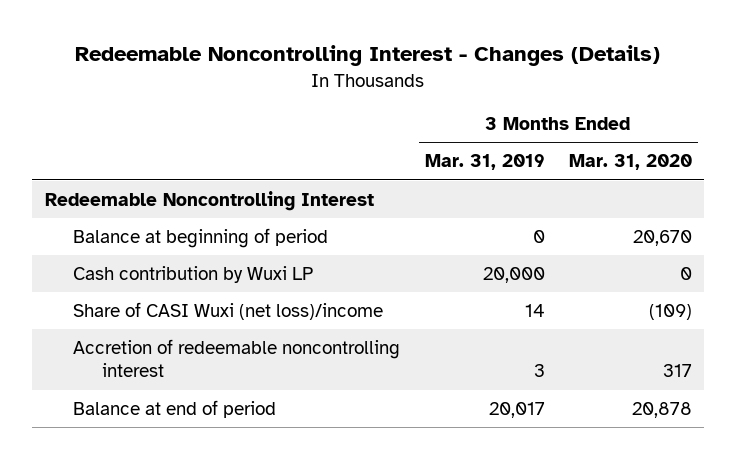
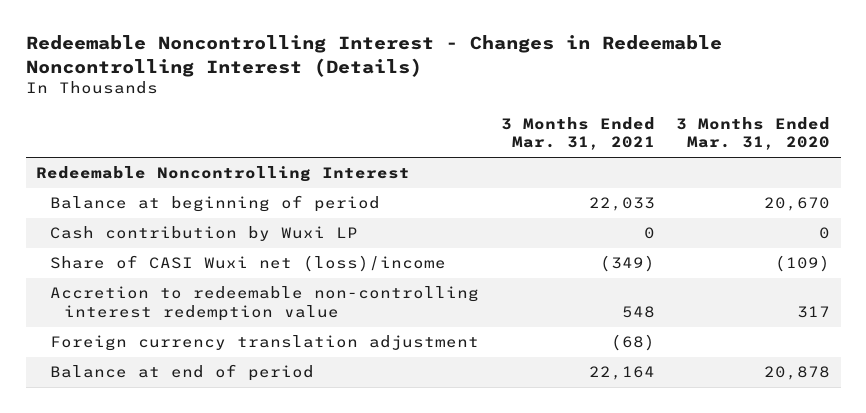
[75,45,661,67] Redeemable Noncontrolling Interest - Changes (Details) -> [25,35,722,77] Redeemable Noncontrolling Interest - Changes in Redeemable Noncontrolling Interest (Details)
[424,154,545,171] Mar. 31, 2019 -> none
none -> [500,116,655,151] 3 Months Ended Mar. 31, 2021
[73,301,384,320] Share of CASI Wuxi (net loss)/income -> [50,255,447,273] Share of CASI Wuxi net (loss)/income
[73,338,401,378] Accretion of redeemable noncontrolling interest -> [50,286,480,322] Accretion to redeemable non-controlling interest redemption value
none -> [50,335,480,352] Foreign currency translation adjustment

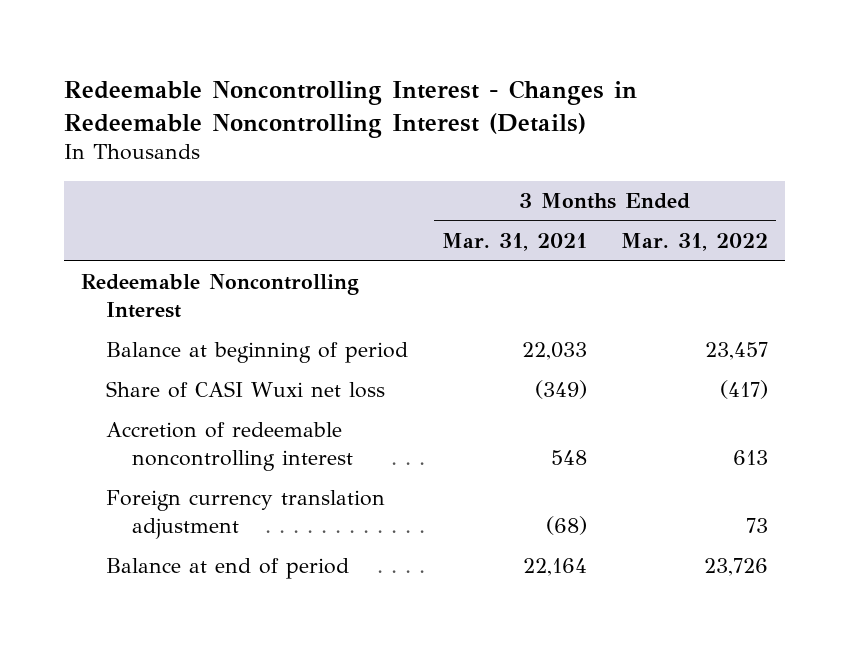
[675,116,830,151] 3 Months Ended Mar. 31, 2020 -> none
none -> [621,232,769,251] Mar. 31, 2022
[50,226,359,242] Cash contribution by Wuxi LP -> none
[50,255,447,273] Share of CASI Wuxi net (loss)/income -> [106,381,386,399] Share of CASI Wuxi net loss
[50,286,480,322] Accretion to redeemable non-controlling interest redemption value -> [106,422,353,472] Accretion of redeemable noncontrolling interest

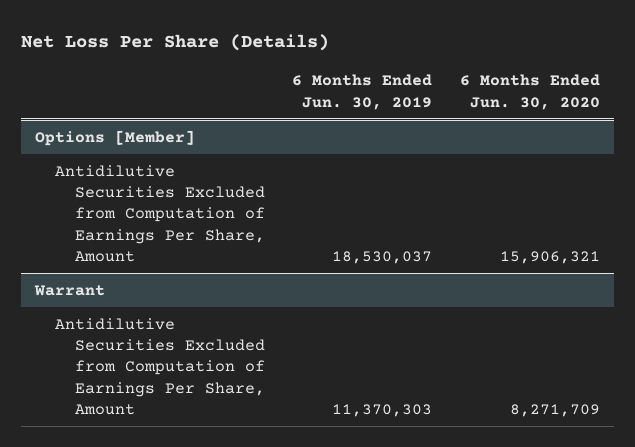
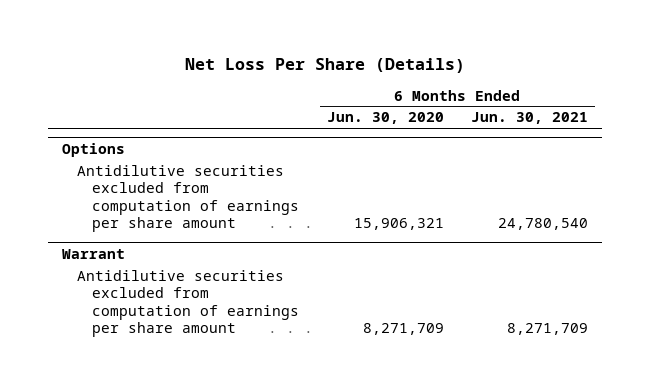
[292,74,433,110] 6 Months Ended Jun. 30, 2019 -> none
none -> [471,112,589,125] Jun. 30, 2021
[35,129,196,146] Options [Member] -> [61,142,125,157] Options
[55,164,265,263] Antidilutive Securities Excluded from Computation of Earnings Per Share, Amount -> [76,165,300,233] Antidilutive securities excluded from computation of earnings per share amount
[55,317,265,416] Antidilutive Securities Excluded from Computation of Earnings Per Share, Amount -> [76,270,300,338] Antidilutive securities excluded from computation of earnings per share amount

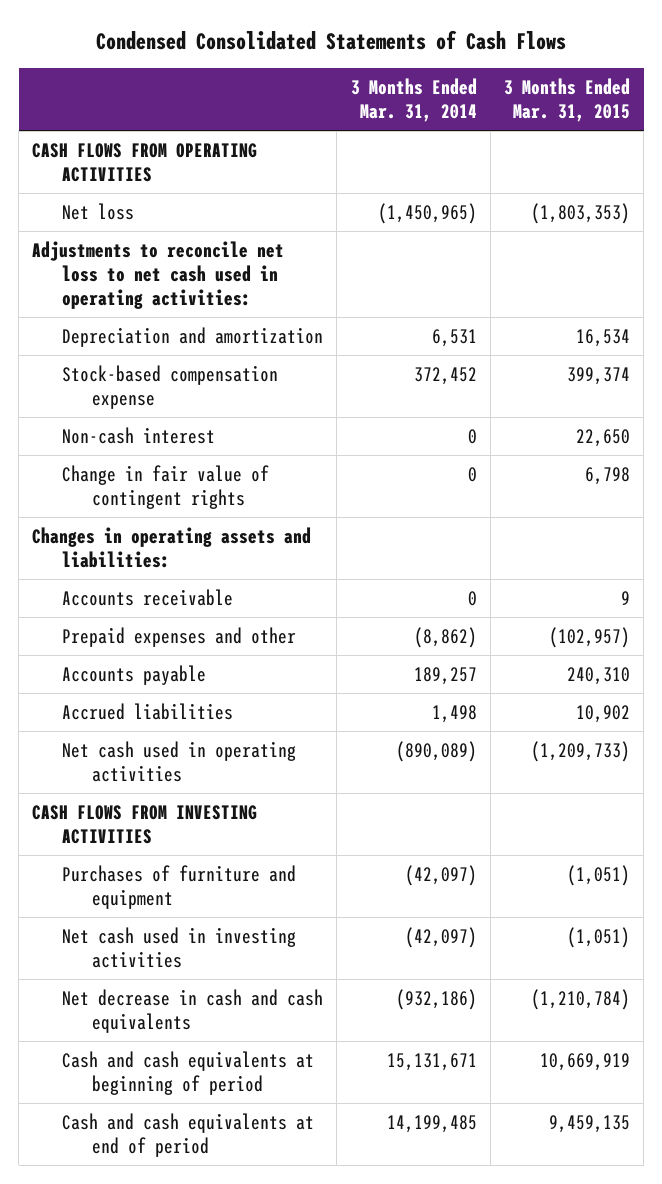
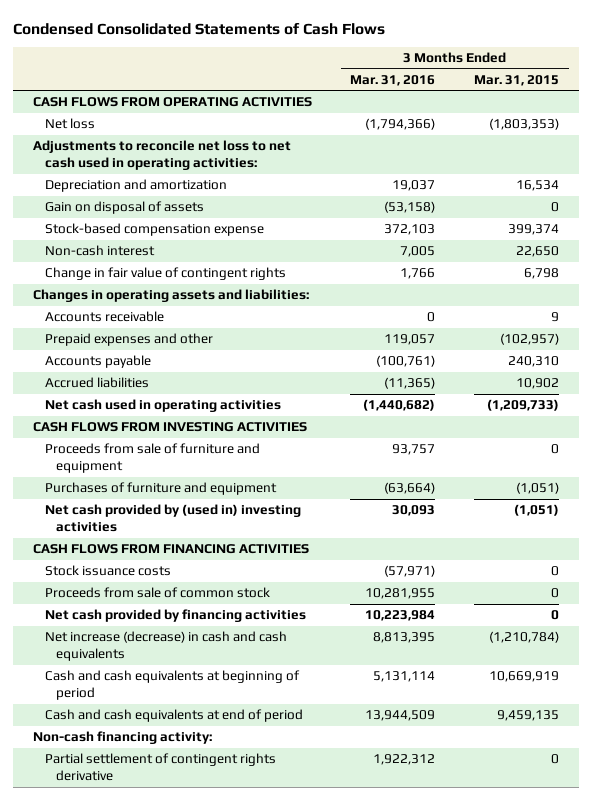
[350,78,477,123] 3 Months Ended Mar. 31, 2014 -> none
none -> [350,74,436,86] Mar. 31, 2016
none -> [44,201,204,215] Gain on disposal of assets
none -> [44,443,260,474] Proceeds from sale of furniture and equipment
[62,926,297,968] Net cash used in investing activities -> [44,504,301,533] Net cash provided by (used in) investing activities
none -> [32,544,309,555] CASH FLOWS FROM FINANCING ACTIVITIES
none -> [44,565,171,577] Stock issuance costs
none -> [44,587,270,599] Proceeds from sale of common stock
none -> [44,609,306,623] Net cash provided by financing activities
[62,988,324,1033] Net decrease in cash and cash equivalents -> [44,631,287,662] Net increase (decrease) in cash and cash equivalents
none -> [32,731,212,745] Non-cash financing activity:
none -> [44,753,276,782] Partial settlement of contingent rights derivative

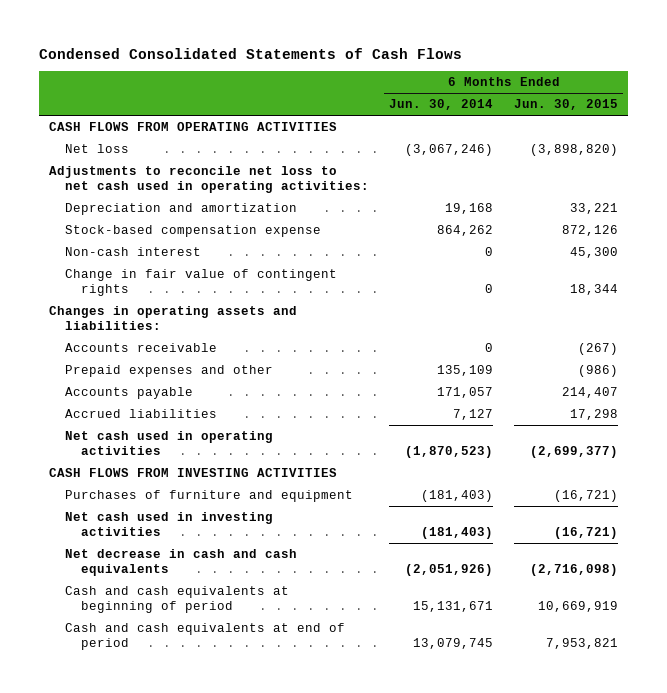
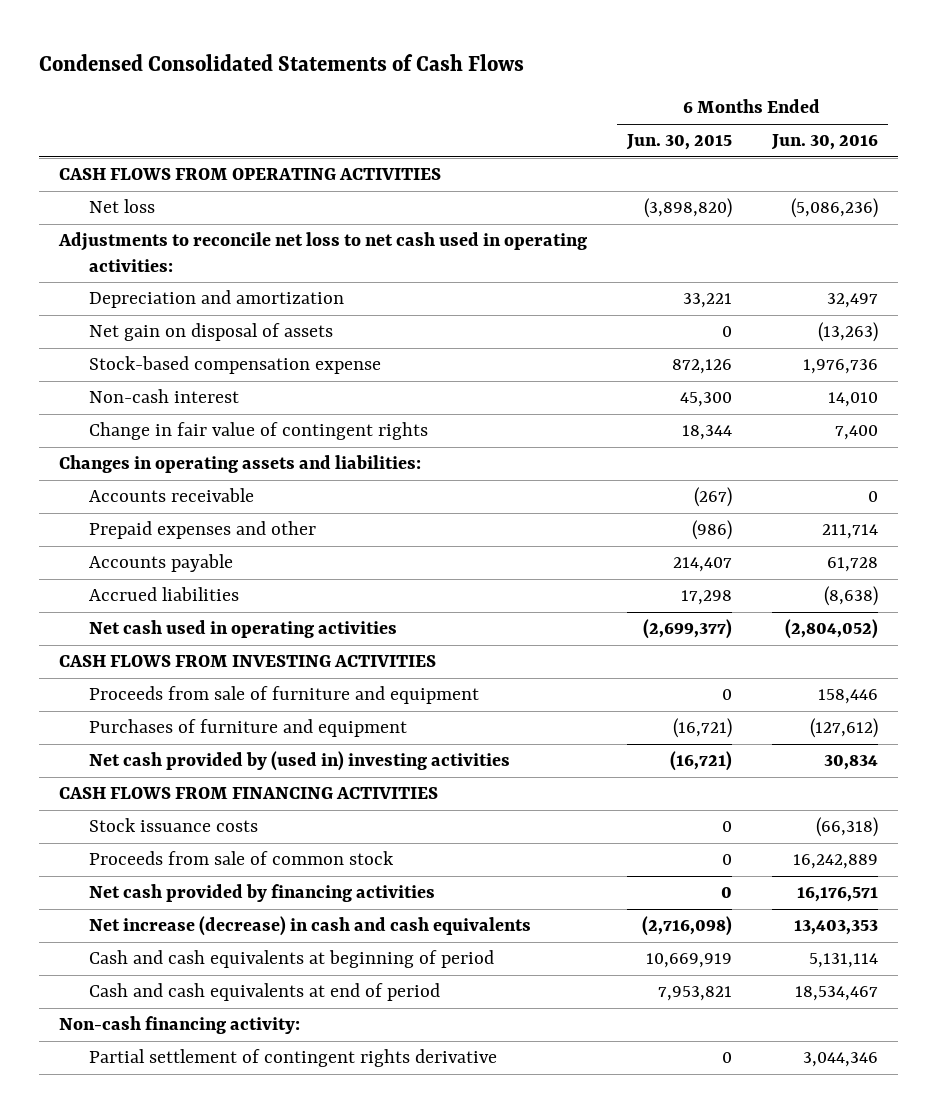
[389,99,494,111] Jun. 30, 2014 -> none
none -> [770,134,878,151] Jun. 30, 2016
none -> [88,323,333,342] Net gain on disposal of assets
none -> [88,686,479,705] Proceeds from sale of furniture and equipment
[65,512,274,536] Net cash used in investing activities -> [88,751,510,772] Net cash provided by (used in) investing activities
none -> [59,787,439,800] CASH FLOWS FROM FINANCING ACTIVITIES
none -> [88,818,258,833] Stock issuance costs
none -> [88,851,394,866] Proceeds from sale of common stock
none -> [88,884,435,903] Net cash provided by financing activities
[65,549,298,576] Net decrease in cash and cash equivalents -> [88,916,531,937] Net increase (decrease) in cash and cash equivalents
none -> [59,1016,301,1035] Non-cash financing activity:
none -> [88,1049,497,1068] Partial settlement of contingent rights derivative

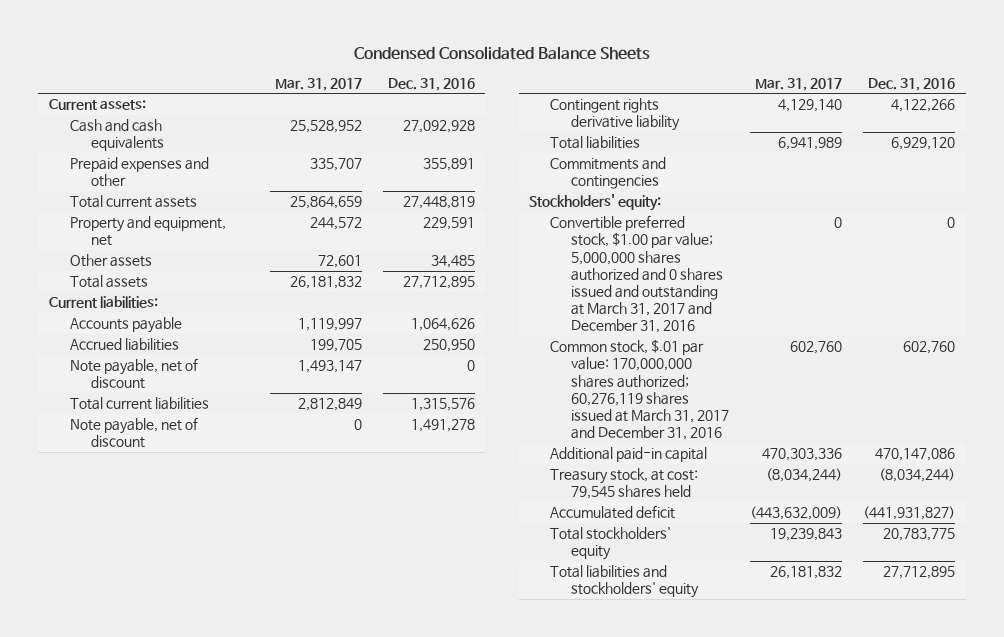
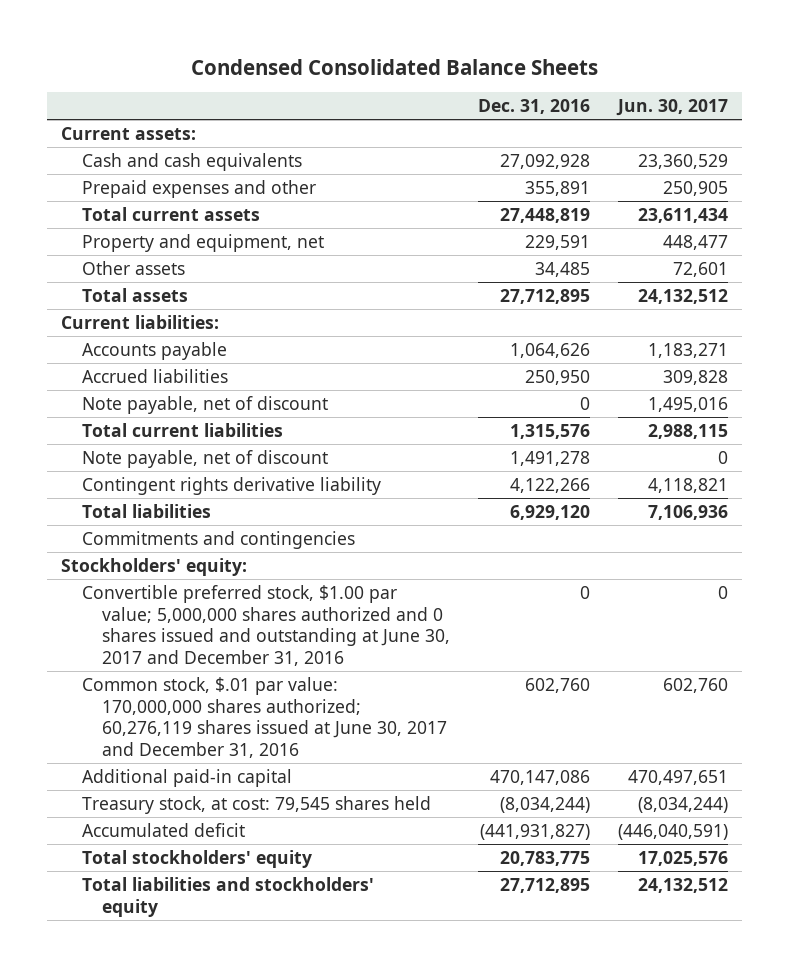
[274,77,362,91] Mar. 31, 2017 -> none
none -> [615,99,728,117] Jun. 30, 2017
[550,215,724,333] Convertible preferred stock, $1.00 par value; 5,000,000 shares authorized and 0 shares issued and outstanding at March 31, 2017 and December 31, 2016 -> [81,584,451,667] Convertible preferred stock, $1.00 par value; 5,000,000 shares authorized and 0 shares issued and outstanding at June 30, 2017 and December 31, 2016
[550,339,730,440] Common stock, $.01 par value: 170,000,000 shares authorized; 60,276,119 shares issued at March 31, 2017 and December 31, 2016 -> [81,676,448,759] Common stock, $.01 par value: 170,000,000 shares authorized; 60,276,119 shares issued at June 30, 2017 and December 31, 2016

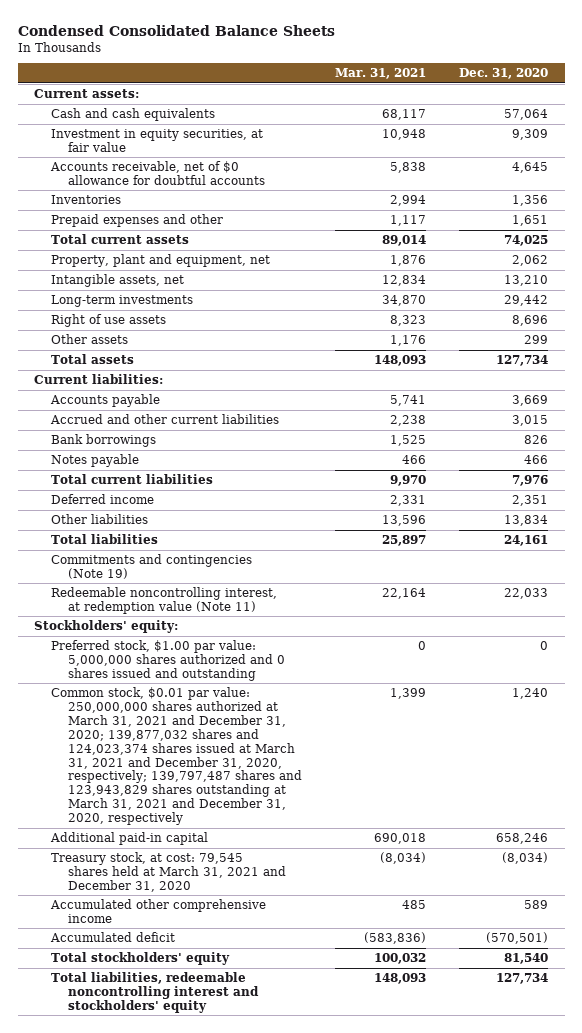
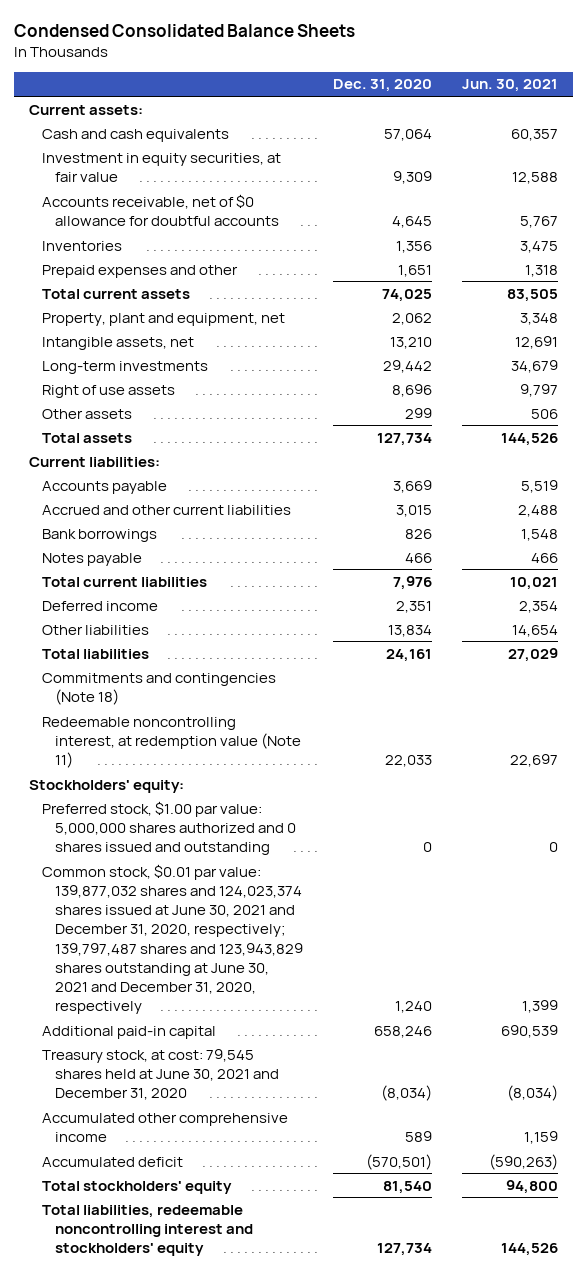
[335,68,427,80] Mar. 31, 2021 -> none
none -> [462,79,559,93] Jun. 30, 2021
[51,554,253,579] Commitments and contingencies (Note 19) -> [41,672,276,705] Commitments and contingencies (Note 18)
[51,687,303,826] Common stock, $0.01 par value: 250,000,000 shares authorized at March 31, 2021 and December 31, 2020; 139,877,032 shares and 124,023,374 shares issued at March 31, 2021 and December 31, 2020, respectively; 139,797,487 shares and 123,943,829 shares outstanding at March 31, 2021 and December 31, 2020, respectively -> [41,863,304,1015] Common stock, $0.01 par value: 139,877,032 shares and 124,023,374 shares issued at June 30, 2021 and December 31, 2020, respectively; 139,797,487 shares and 123,943,829 shares outstanding at June 30, 2021 and December 31, 2020, respectively
[51,852,287,892] Treasury stock, at cost: 79,545 shares held at March 31, 2021 and December 31, 2020 -> [41,1048,280,1101] Treasury stock, at cost: 79,545 shares held at June 30, 2021 and December 31, 2020

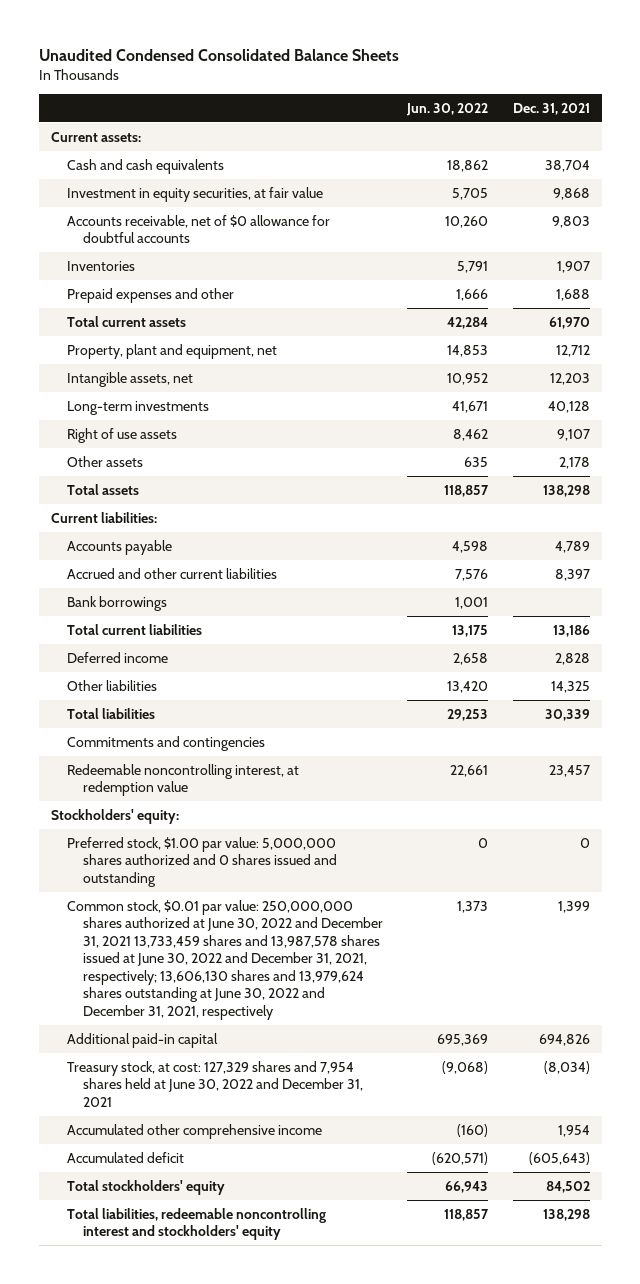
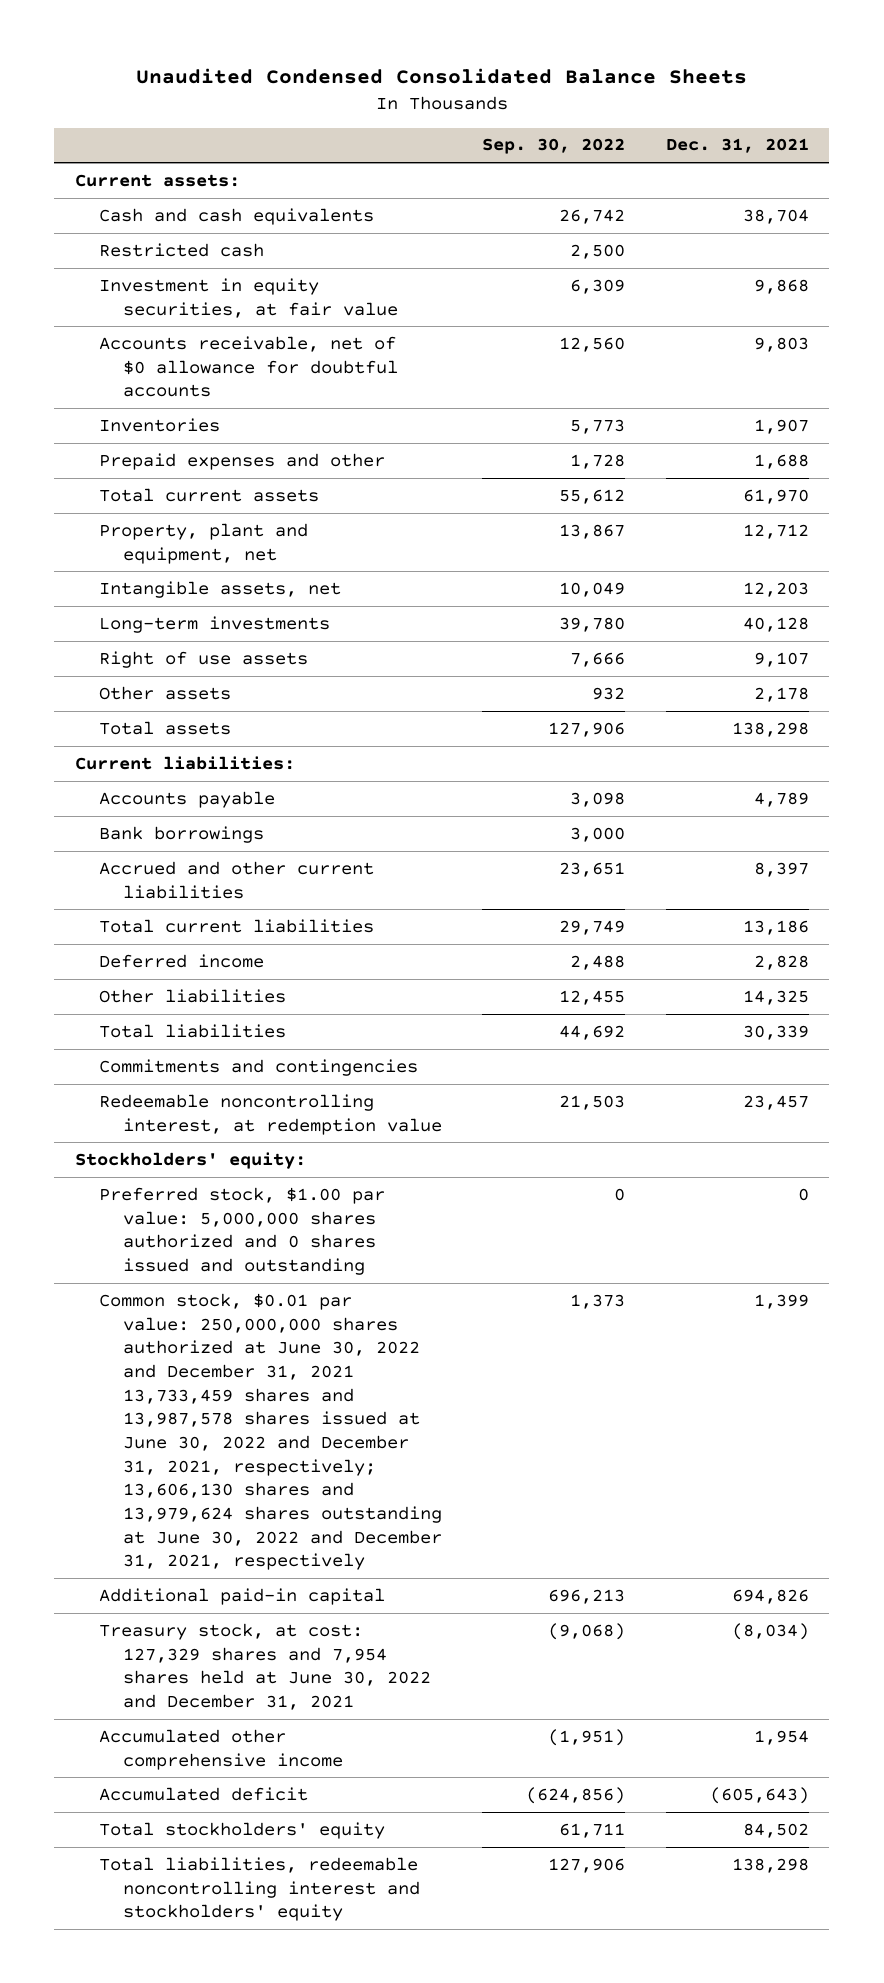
[406,102,489,116] Jun. 30, 2022 -> none
none -> [482,138,626,155] Sep. 30, 2022
none -> [98,242,264,257] Restricted cash
[66,567,277,579] Accrued and other current liabilities -> [98,860,374,899] Accrued and other current liabilities

